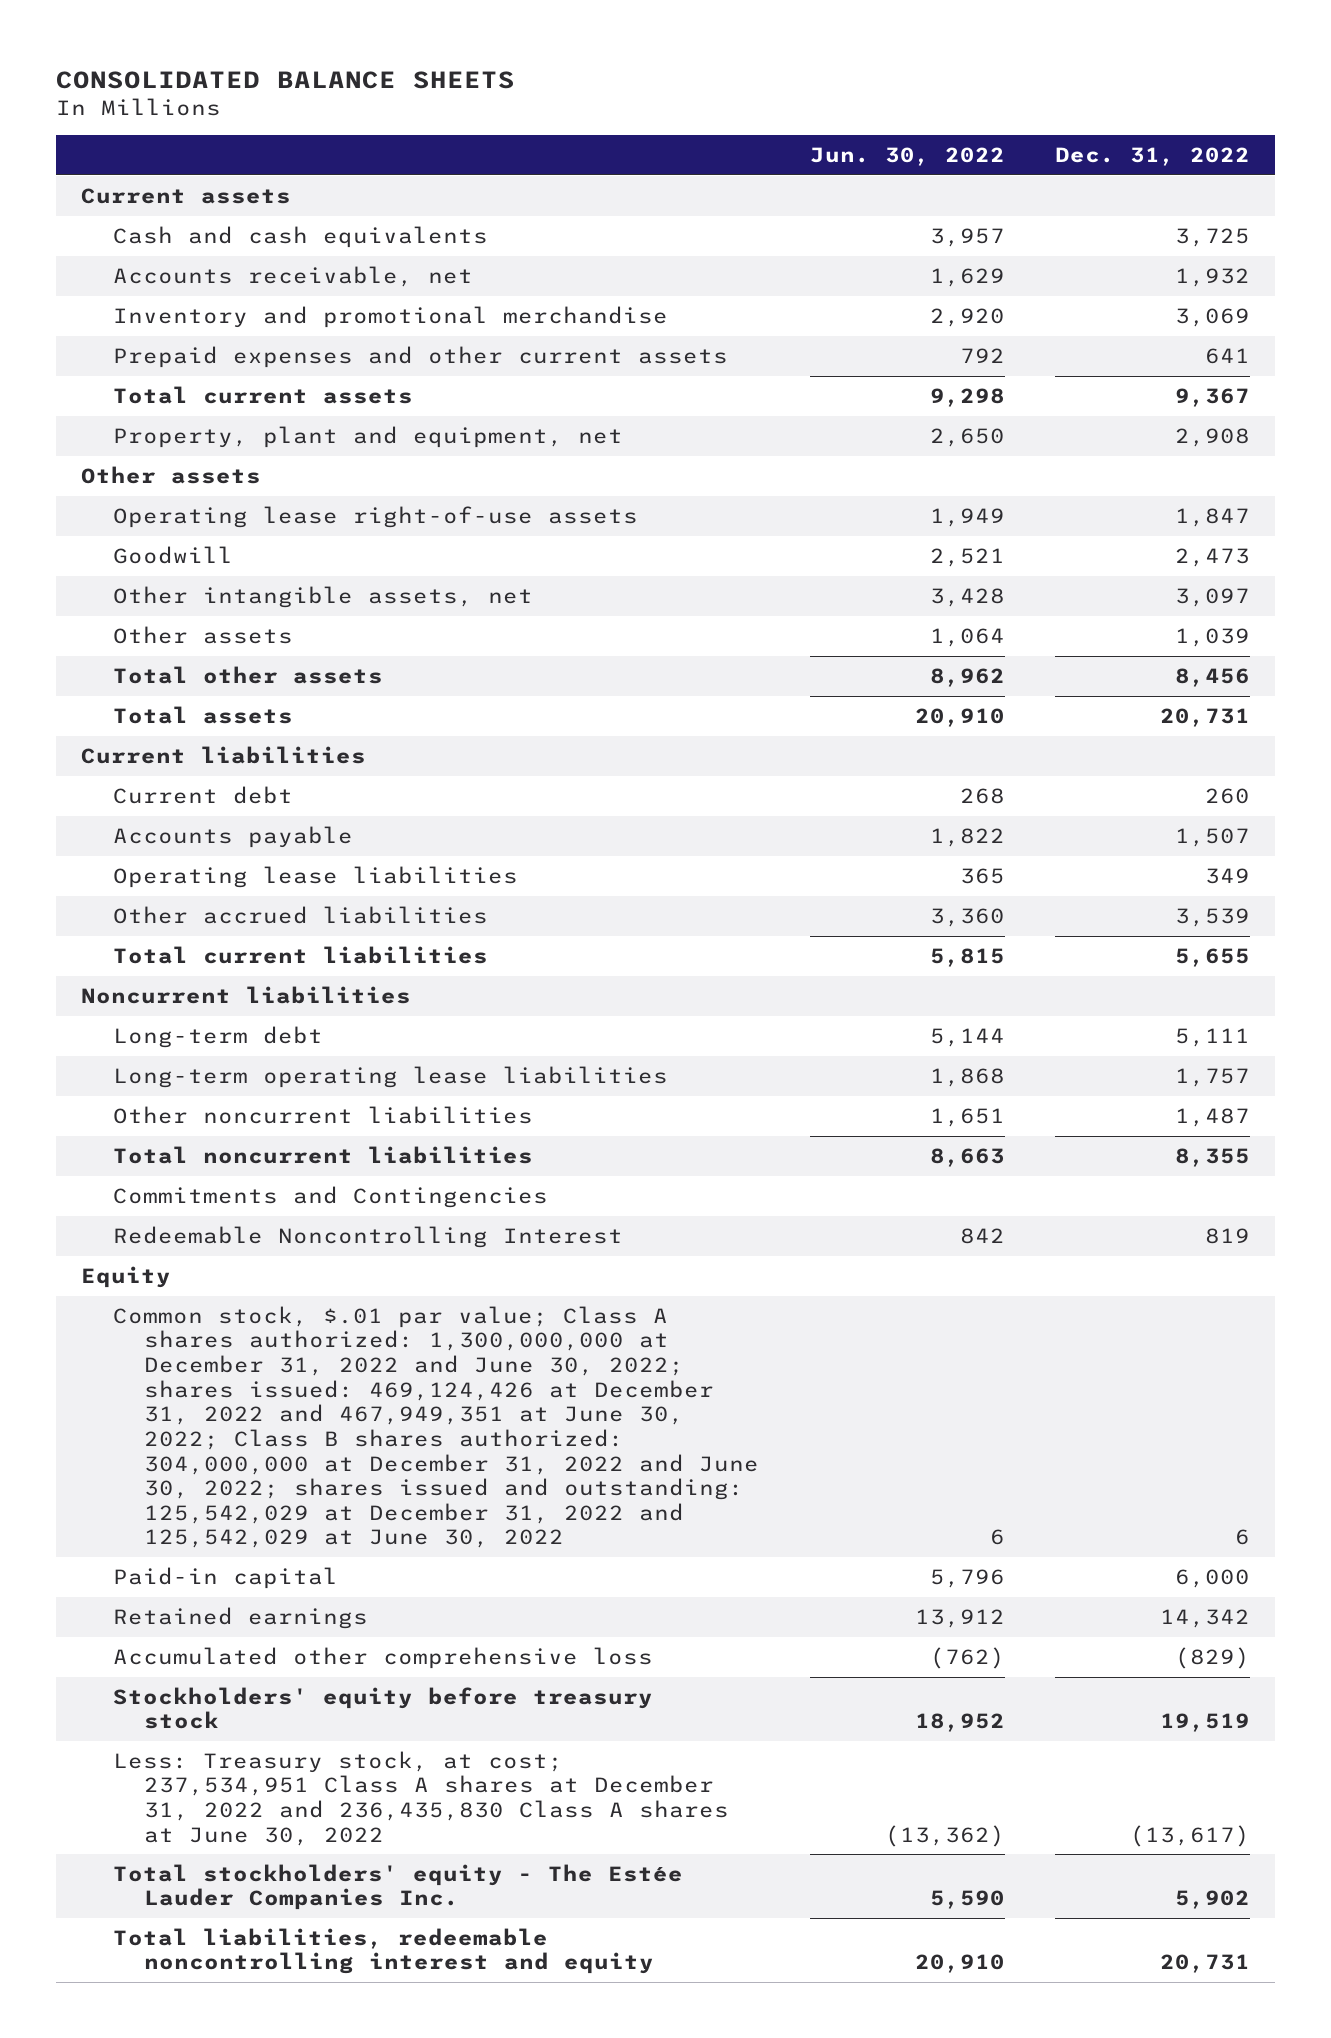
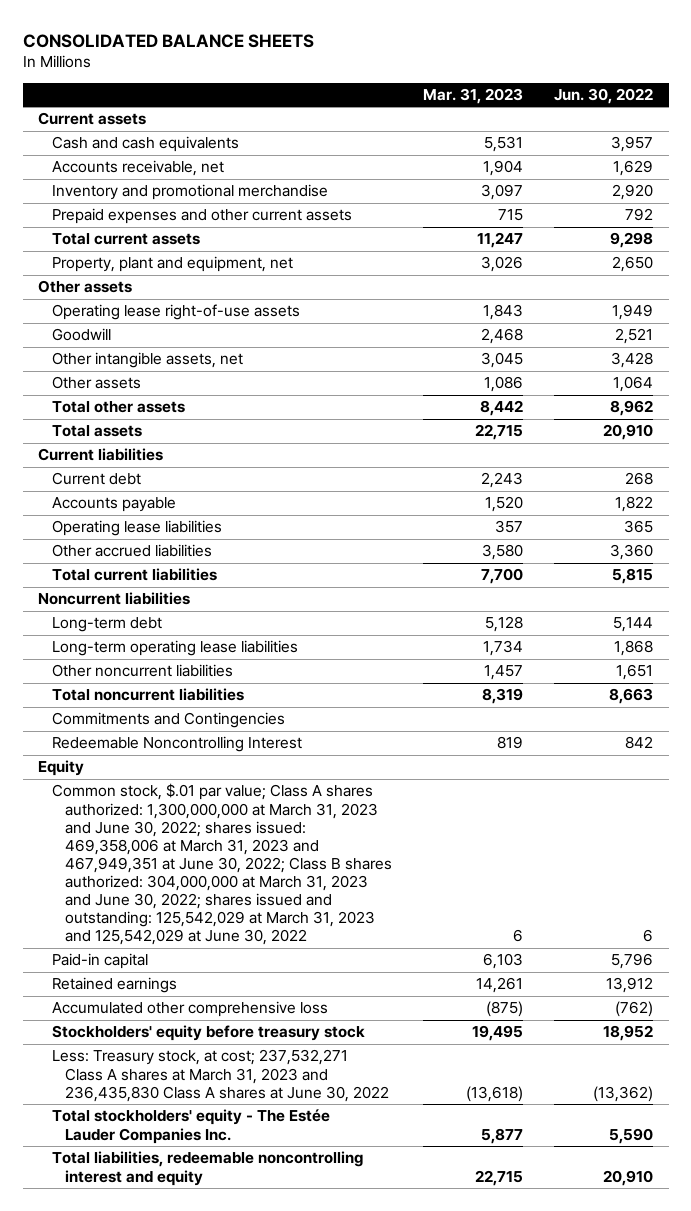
[1054,147,1250,167] Dec. 31, 2022 -> none
none -> [422,87,523,104] Mar. 31, 2023
[112,1305,760,1549] Common stock, $.01 par value; Class A shares authorized: 1,300,000,000 at December 31, 2022 and June 30, 2022; shares issued: 469,124,426 at December 31, 2022 and 467,949,351 at June 30, 2022; Class B shares authorized: 304,000,000 at December 31, 2022 and June 30, 2022; shares issued and outstanding: 125,542,029 at December 31, 2022 and 125,542,029 at June 30, 2022 -> [51,783,392,946] Common stock, $.01 par value; Class A shares authorized: 1,300,000,000 at March 31, 2023 and June 30, 2022; shares issued: 469,358,006 at March 31, 2023 and 467,949,351 at June 30, 2022; Class B shares authorized: 304,000,000 at March 31, 2023 and June 30, 2022; shares issued and outstanding: 125,542,029 at March 31, 2023 and 125,542,029 at June 30, 2022
[112,1750,730,1846] Less: Treasury stock, at cost; 237,534,951 Class A shares at December 31, 2022 and 236,435,830 Class A shares at June 30, 2022 -> [51,1049,389,1102] Less: Treasury stock, at cost; 237,532,271 Class A shares at March 31, 2023 and 236,435,830 Class A shares at June 30, 2022

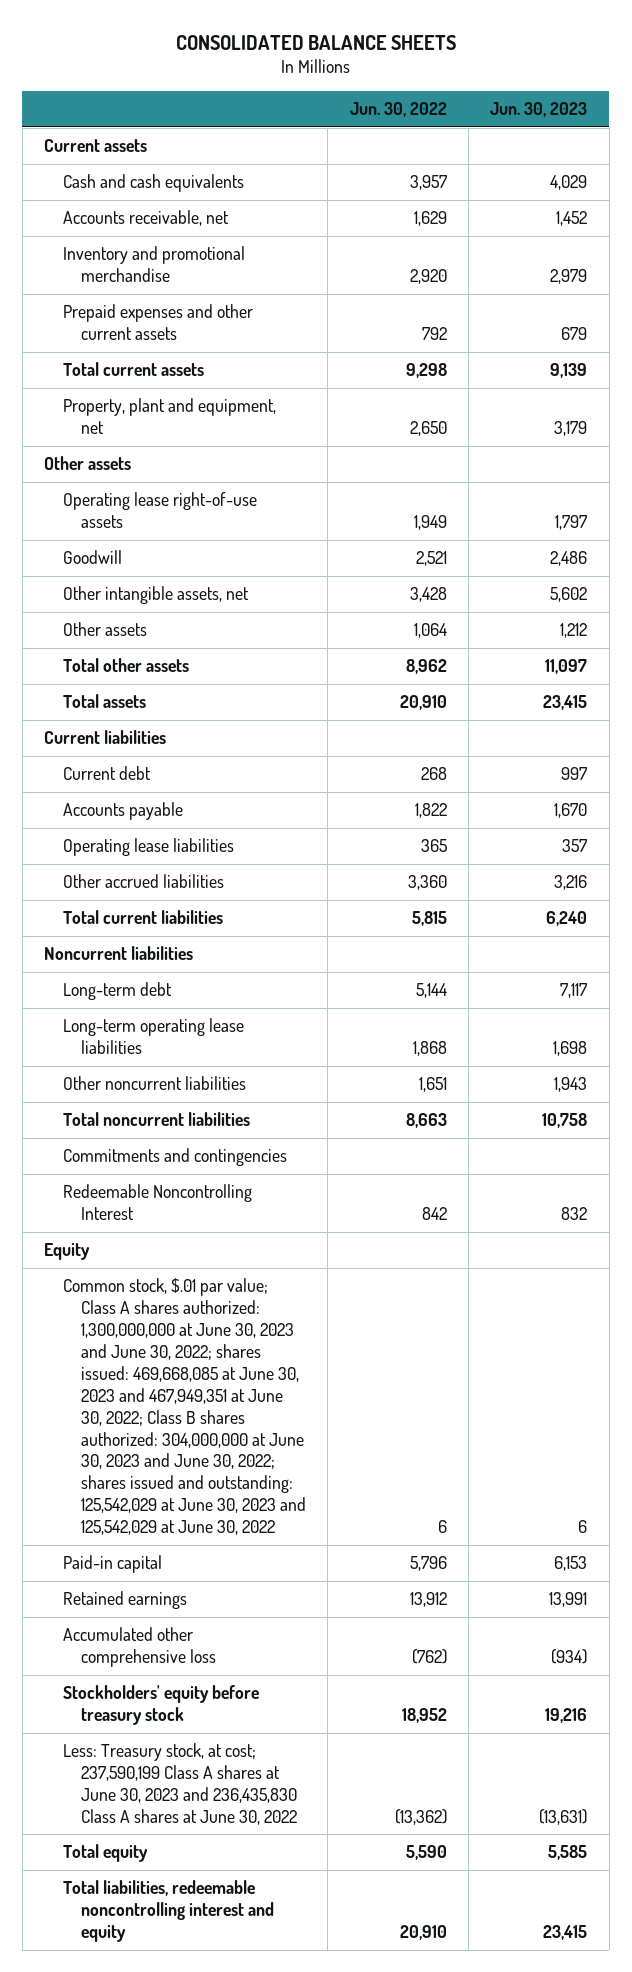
[422,87,523,104] Mar. 31, 2023 -> none
none -> [490,102,588,118] Jun. 30, 2023
[51,712,285,729] Commitments and Contingencies -> [62,1148,287,1167] Commitments and contingencies
[51,783,392,946] Common stock, $.01 par value; Class A shares authorized: 1,300,000,000 at March 31, 2023 and June 30, 2022; shares issued: 469,358,006 at March 31, 2023 and 467,949,351 at June 30, 2022; Class B shares authorized: 304,000,000 at March 31, 2023 and June 30, 2022; shares issued and outstanding: 125,542,029 at March 31, 2023 and 125,542,029 at June 30, 2022 -> [62,1278,306,1536] Common stock, $.01 par value; Class A shares authorized: 1,300,000,000 at June 30, 2023 and June 30, 2022; shares issued: 469,668,085 at June 30, 2023 and 467,949,351 at June 30, 2022; Class B shares authorized: 304,000,000 at June 30, 2023 and June 30, 2022; shares issued and outstanding: 125,542,029 at June 30, 2023 and 125,542,029 at June 30, 2022
[51,1049,389,1102] Less: Treasury stock, at cost; 237,532,271 Class A shares at March 31, 2023 and 236,435,830 Class A shares at June 30, 2022 -> [62,1743,297,1825] Less: Treasury stock, at cost; 237,590,199 Class A shares at June 30, 2023 and 236,435,830 Class A shares at June 30, 2022
[51,1109,330,1144] Total stockholders' equity - The Estée Lauder Companies Inc. -> [62,1844,148,1863] Total equity

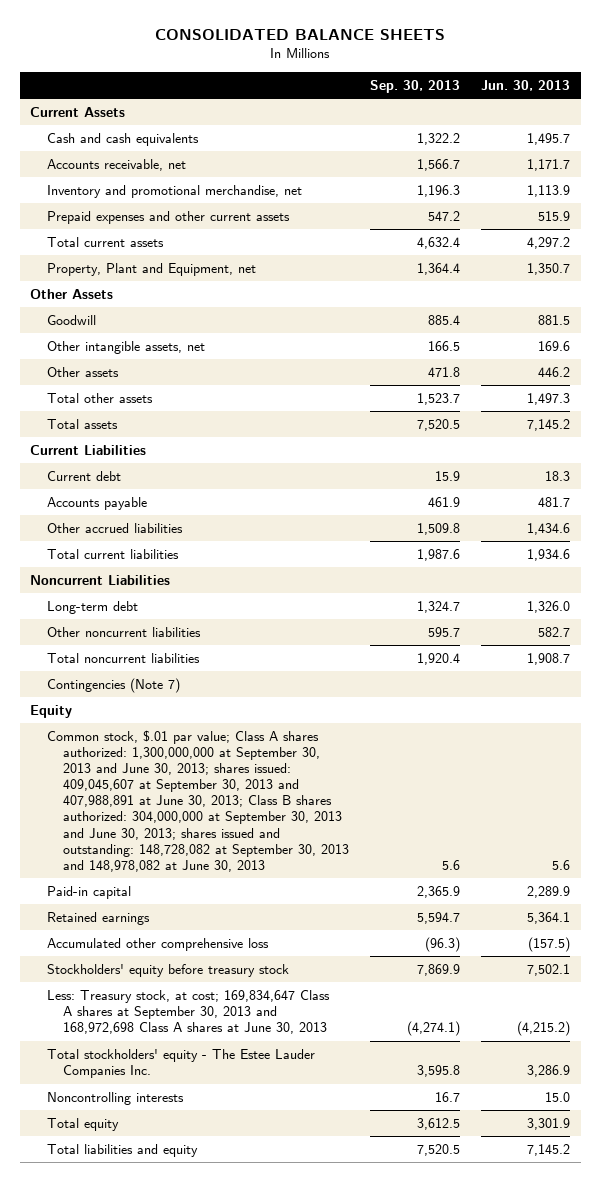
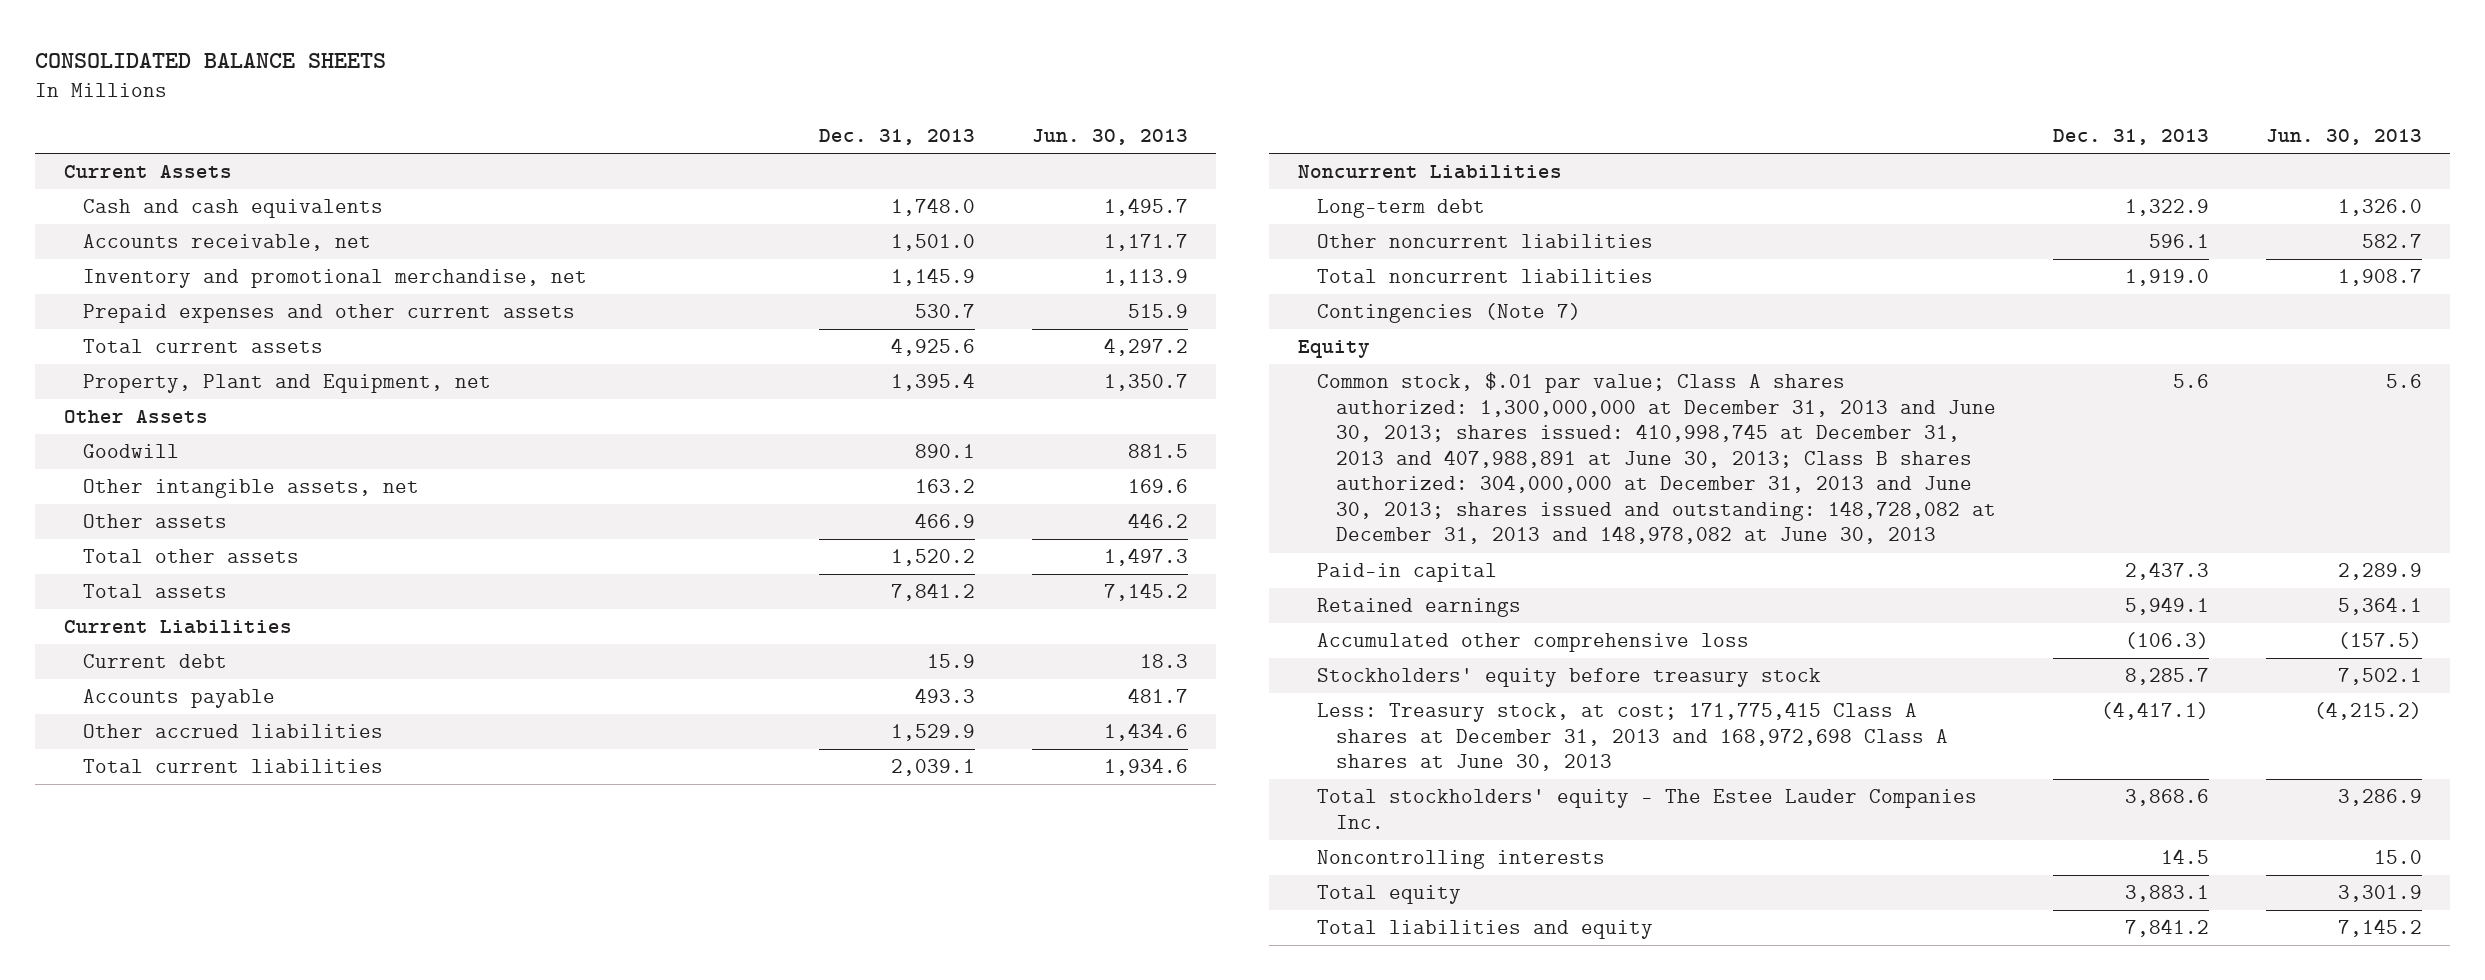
[370,79,461,93] Sep. 30, 2013 -> none
none -> [818,129,975,146] Dec. 31, 2013
[46,729,350,872] Common stock, $.01 par value; Class A shares authorized: 1,300,000,000 at September 30, 2013 and June 30, 2013; shares issued: 409,045,607 at September 30, 2013 and 407,988,891 at June 30, 2013; Class B shares authorized: 304,000,000 at September 30, 2013 and June 30, 2013; shares issued and outstanding: 148,728,082 at September 30, 2013 and 148,978,082 at June 30, 2013 -> [1316,372,1997,545] Common stock, $.01 par value; Class A shares authorized: 1,300,000,000 at December 31, 2013 and June 30, 2013; shares issued: 410,998,745 at December 31, 2013 and 407,988,891 at June 30, 2013; Class B shares authorized: 304,000,000 at December 31, 2013 and June 30, 2013; shares issued and outstanding: 148,728,082 at December 31, 2013 and 148,978,082 at June 30, 2013
[46,989,330,1035] Less: Treasury stock, at cost; 169,834,647 Class A shares at September 30, 2013 and 168,972,698 Class A shares at June 30, 2013 -> [1316,702,1949,772] Less: Treasury stock, at cost; 171,775,415 Class A shares at December 31, 2013 and 168,972,698 Class A shares at June 30, 2013

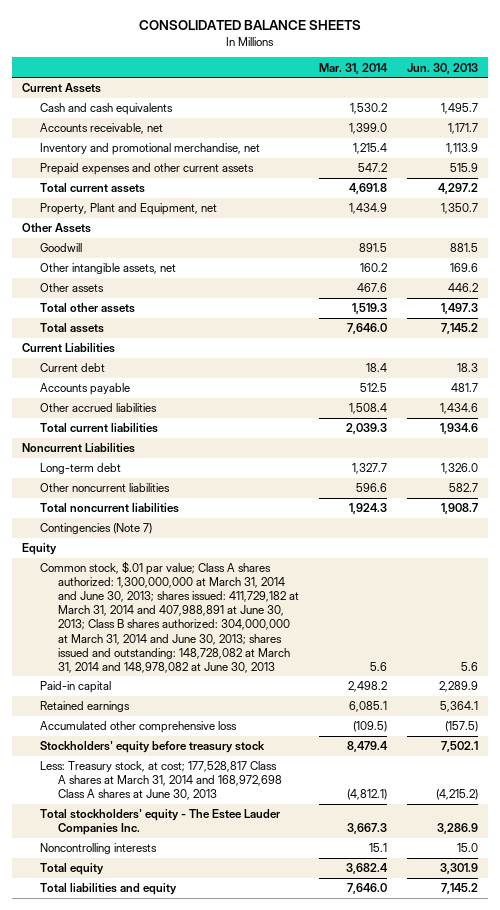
[818,129,975,146] Dec. 31, 2013 -> none
none -> [319,62,389,74] Mar. 31, 2014
[1316,372,1997,545] Common stock, $.01 par value; Class A shares authorized: 1,300,000,000 at December 31, 2013 and June 30, 2013; shares issued: 410,998,745 at December 31, 2013 and 407,988,891 at June 30, 2013; Class B shares authorized: 304,000,000 at December 31, 2013 and June 30, 2013; shares issued and outstanding: 148,728,082 at December 31, 2013 and 148,978,082 at June 30, 2013 -> [40,561,300,673] Common stock, $.01 par value; Class A shares authorized: 1,300,000,000 at March 31, 2014 and June 30, 2013; shares issued: 411,729,182 at March 31, 2014 and 407,988,891 at June 30, 2013; Class B shares authorized: 304,000,000 at March 31, 2014 and June 30, 2013; shares issued and outstanding: 148,728,082 at March 31, 2014 and 148,978,082 at June 30, 2013
[1316,702,1949,772] Less: Treasury stock, at cost; 171,775,415 Class A shares at December 31, 2013 and 168,972,698 Class A shares at June 30, 2013 -> [40,761,283,801] Less: Treasury stock, at cost; 177,528,817 Class A shares at March 31, 2014 and 168,972,698 Class A shares at June 30, 2013

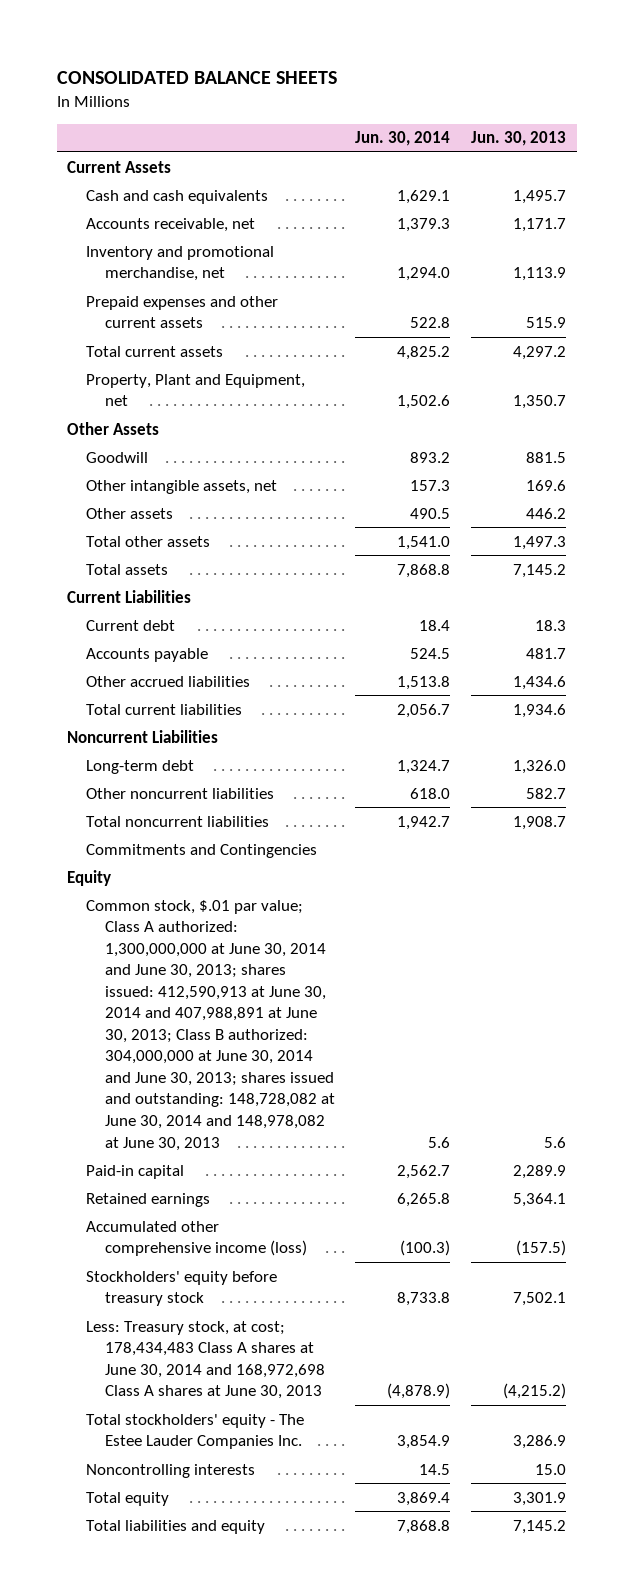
[319,62,389,74] Mar. 31, 2014 -> none
none -> [355,131,451,147] Jun. 30, 2014
[40,523,153,535] Contingencies (Note 7) -> [86,843,318,858] Commitments and Contingencies
[40,561,300,673] Common stock, $.01 par value; Class A shares authorized: 1,300,000,000 at March 31, 2014 and June 30, 2013; shares issued: 411,729,182 at March 31, 2014 and 407,988,891 at June 30, 2013; Class B shares authorized: 304,000,000 at March 31, 2014 and June 30, 2013; shares issued and outstanding: 148,728,082 at March 31, 2014 and 148,978,082 at June 30, 2013 -> [86,899,335,1151] Common stock, $.01 par value; Class A authorized: 1,300,000,000 at June 30, 2014 and June 30, 2013; shares issued: 412,590,913 at June 30, 2014 and 407,988,891 at June 30, 2013; Class B authorized: 304,000,000 at June 30, 2014 and June 30, 2013; shares issued and outstanding: 148,728,082 at June 30, 2014 and 148,978,082 at June 30, 2013
[40,721,238,734] Accumulated other comprehensive loss -> [86,1220,307,1257] Accumulated other comprehensive income (loss)
[40,761,283,801] Less: Treasury stock, at cost; 177,528,817 Class A shares at March 31, 2014 and 168,972,698 Class A shares at June 30, 2013 -> [86,1320,325,1400] Less: Treasury stock, at cost; 178,434,483 Class A shares at June 30, 2014 and 168,972,698 Class A shares at June 30, 2013

